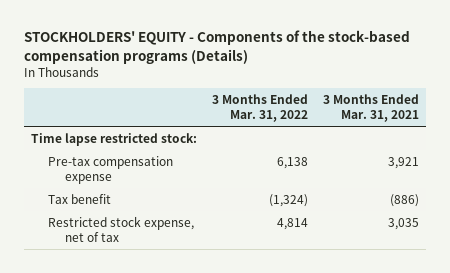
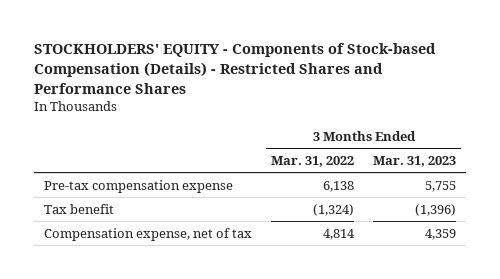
[24,30,411,64] STOCKHOLDERS' EQUITY - Components of the stock-based compensation programs (Details) -> [34,43,437,94] STOCKHOLDERS' EQUITY - Components of Stock-based Compensation (Details) - Restricted Shares and Performance Shares
[322,93,419,123] 3 Months Ended Mar. 31, 2021 -> none
none -> [373,155,457,167] Mar. 31, 2023
[31,132,198,146] Time lapse restricted stock: -> none
[48,215,195,242] Restricted stock expense, net of tax -> [43,227,252,241] Compensation expense, net of tax

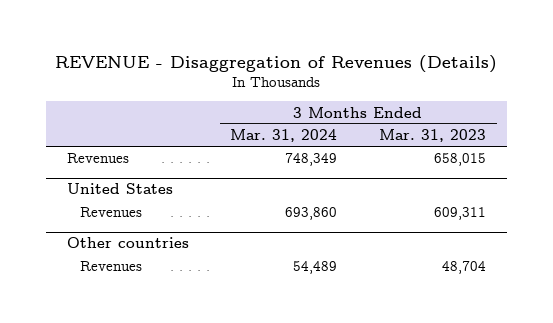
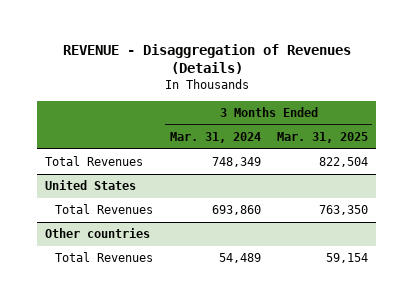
[379,129,487,143] Mar. 31, 2023 -> none
none -> [277,132,369,144] Mar. 31, 2025
[66,153,129,164] Revenues -> [45,156,144,167] Total Revenues
[80,207,143,218] Revenues -> [54,204,153,215] Total Revenues
[80,261,143,272] Revenues -> [54,252,153,263] Total Revenues

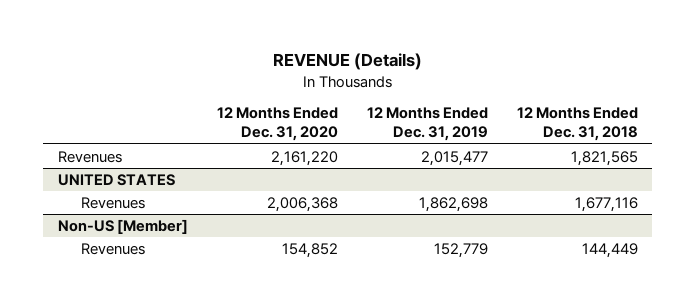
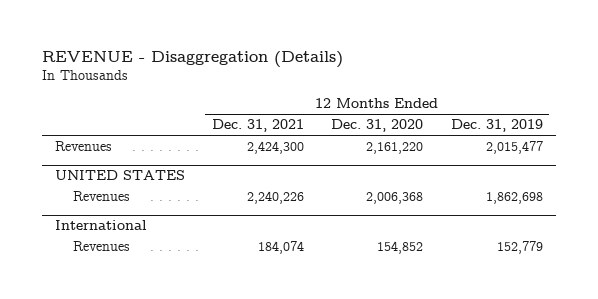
[272,53,422,71] REVENUE (Details) -> [41,51,343,69] REVENUE - Disaggregation (Details)
[516,107,638,142] 12 Months Ended Dec. 31, 2018 -> none
none -> [212,119,305,133] Dec. 31, 2021
[57,218,188,234] Non-US [Member] -> [55,220,148,231] International

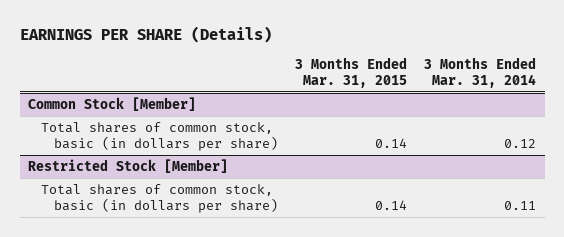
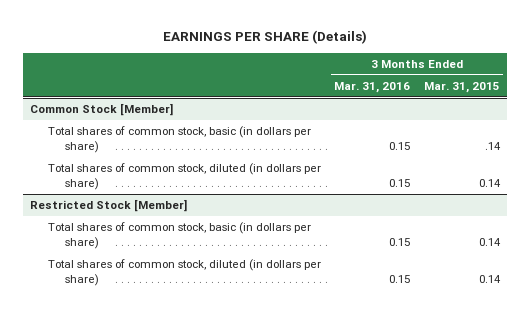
[424,56,537,89] 3 Months Ended Mar. 31, 2014 -> none
none -> [334,81,411,93] Mar. 31, 2016
[375,138,408,149] 0.14 -> [485,142,502,151] .14
none -> [47,163,321,191] Total shares of common stock, diluted (in dollars per share)
none -> [47,259,321,287] Total shares of common stock, diluted (in dollars per share)

